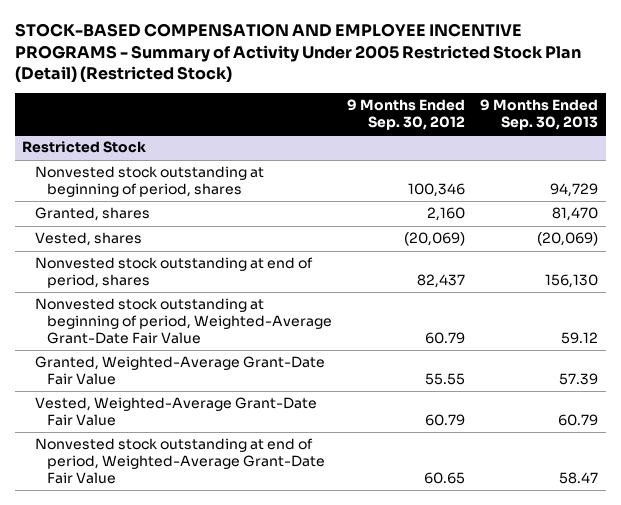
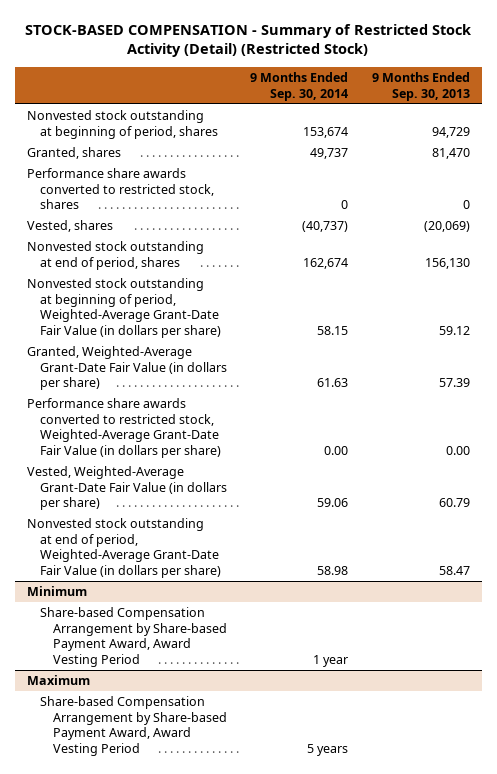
[14,23,581,82] STOCK-BASED COMPENSATION AND EMPLOYEE INCENTIVE PROGRAMS - Summary of Activity Under 2005 Restricted Stock Plan (Detail) (Restricted Stock) -> [25,23,472,58] STOCK-BASED COMPENSATION - Summary of Restricted Stock Activity (Detail) (Restricted Stock)
[347,99,466,130] 9 Months Ended Sep. 30, 2012 -> none
none -> [250,72,349,101] 9 Months Ended Sep. 30, 2014
[22,141,147,154] Restricted Stock -> none
none -> [26,168,214,210] Performance share awards converted to restricted stock, shares
[34,298,333,344] Nonvested stock outstanding at beginning of period, Weighted-Average Grant-Date Fair Value -> [26,278,221,338] Nonvested stock outstanding at beginning of period, Weighted-Average Grant-Date Fair Value (in dollars per share)
[34,356,325,386] Granted, Weighted-Average Grant-Date Fair Value -> [26,346,227,391] Granted, Weighted-Average Grant-Date Fair Value (in dollars per share)
none -> [26,398,221,458] Performance share awards converted to restricted stock, Weighted-Average Grant-Date Fair Value (in dollars per share)
[34,397,317,427] Vested, Weighted-Average Grant-Date Fair Value -> [26,466,227,511] Vested, Weighted-Average Grant-Date Fair Value (in dollars per share)
[34,438,326,484] Nonvested stock outstanding at end of period, Weighted-Average Grant-Date Fair Value -> [26,518,221,578] Nonvested stock outstanding at end of period, Weighted-Average Grant-Date Fair Value (in dollars per share)
none -> [26,586,87,597] Minimum
none -> [39,607,227,667] Share-based Compensation Arrangement by Share-based Payment Award, Award Vesting Period
none -> [26,675,90,686] Maximum
none -> [39,696,227,756] Share-based Compensation Arrangement by Share-based Payment Award, Award Vesting Period

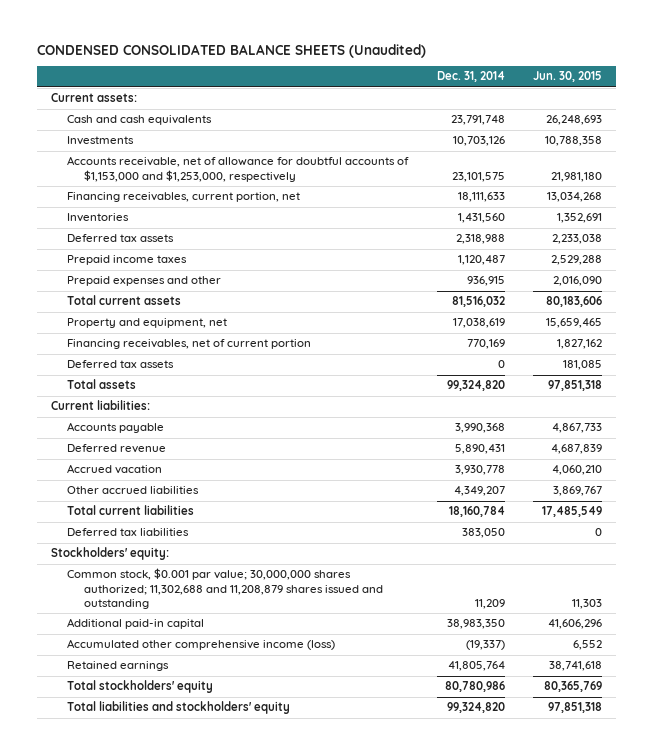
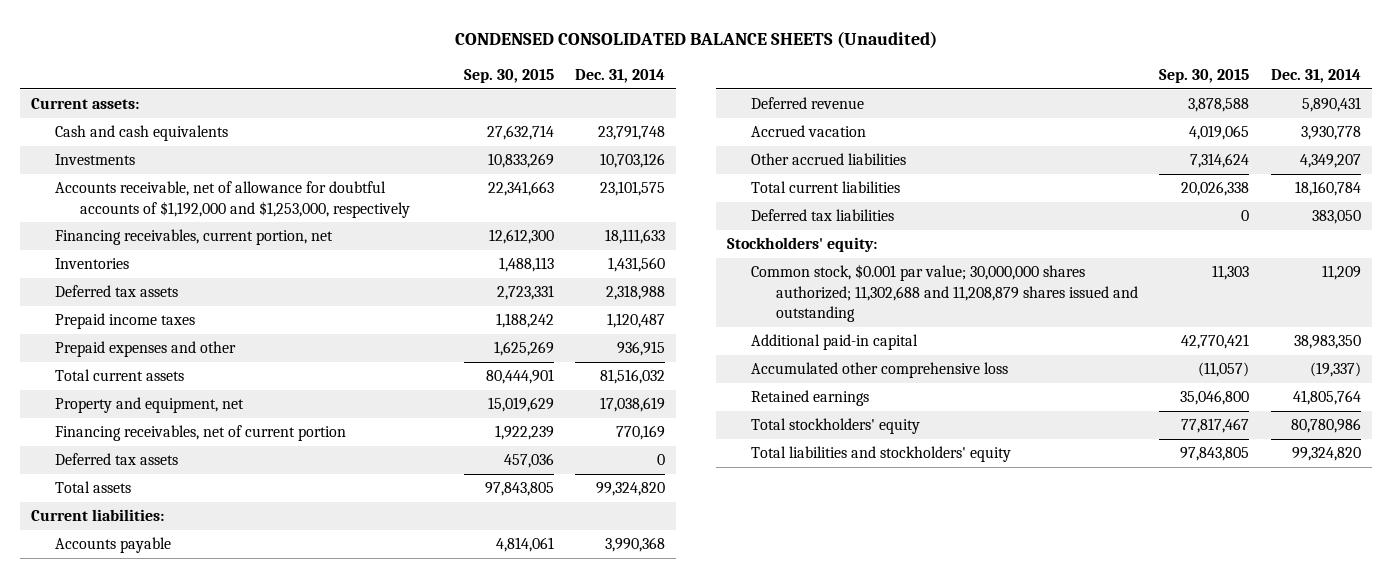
[532,71,602,83] Jun. 30, 2015 -> none
none -> [463,69,554,84] Sep. 30, 2015
[67,156,410,182] Accounts receivable, net of allowance for doubtful accounts of $1,153,000 and $1,253,000, respectively -> [55,181,410,218] Accounts receivable, net of allowance for doubtful accounts of $1,192,000 and $1,253,000, respectively
[67,639,336,651] Accumulated other comprehensive income (loss) -> [751,362,1009,379] Accumulated other comprehensive loss

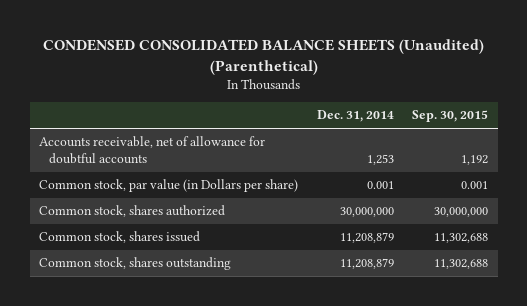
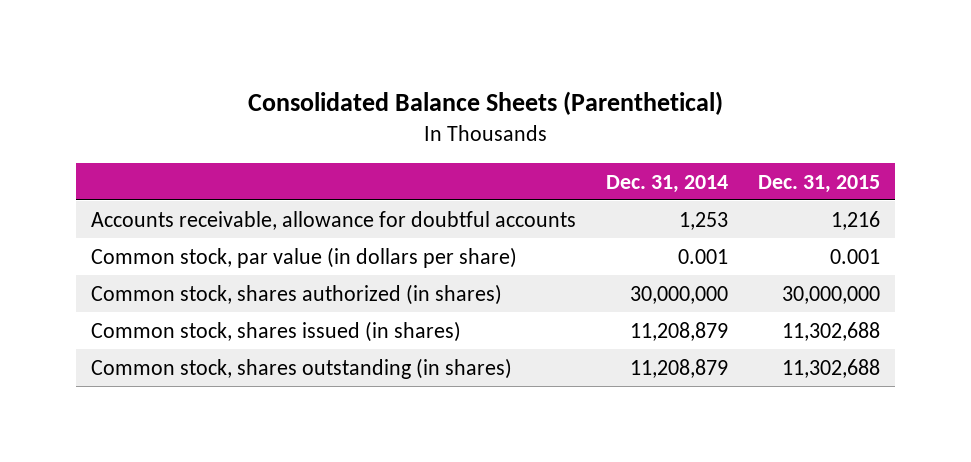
[42,39,484,75] CONDENSED CONSOLIDATED BALANCE SHEETS (Unaudited) (Parenthetical) -> [247,90,723,115] Consolidated Balance Sheets (Parenthetical)
[412,110,489,123] Sep. 30, 2015 -> none
none -> [758,174,881,193] Dec. 31, 2015
[39,136,266,165] Accounts receivable, net of allowance for doubtful accounts -> [91,210,577,230] Accounts receivable, allowance for doubtful accounts
[39,179,299,193] Common stock, par value (in Dollars per share) -> [91,246,518,268] Common stock, par value (in dollars per share)
[39,205,226,218] Common stock, shares authorized -> [91,283,503,305] Common stock, shares authorized (in shares)
[39,231,201,244] Common stock, shares issued -> [91,320,462,342] Common stock, shares issued (in shares)
[39,257,232,271] Common stock, shares outstanding -> [91,357,513,379] Common stock, shares outstanding (in shares)

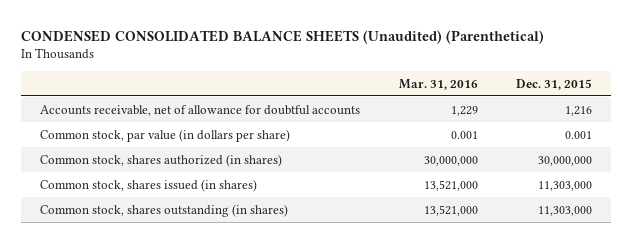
[247,90,723,115] Consolidated Balance Sheets (Parenthetical) -> [21,30,545,45] CONDENSED CONSOLIDATED BALANCE SHEETS (Unaudited) (Parenthetical)
[606,174,729,193] Dec. 31, 2014 -> none
none -> [398,78,478,90] Mar. 31, 2016
[91,210,577,230] Accounts receivable, allowance for doubtful accounts -> [40,104,361,116] Accounts receivable, net of allowance for doubtful accounts
[782,321,881,341] 11,302,688 -> [537,180,592,191] 11,303,000
[782,358,881,378] 11,302,688 -> [537,205,592,216] 11,303,000

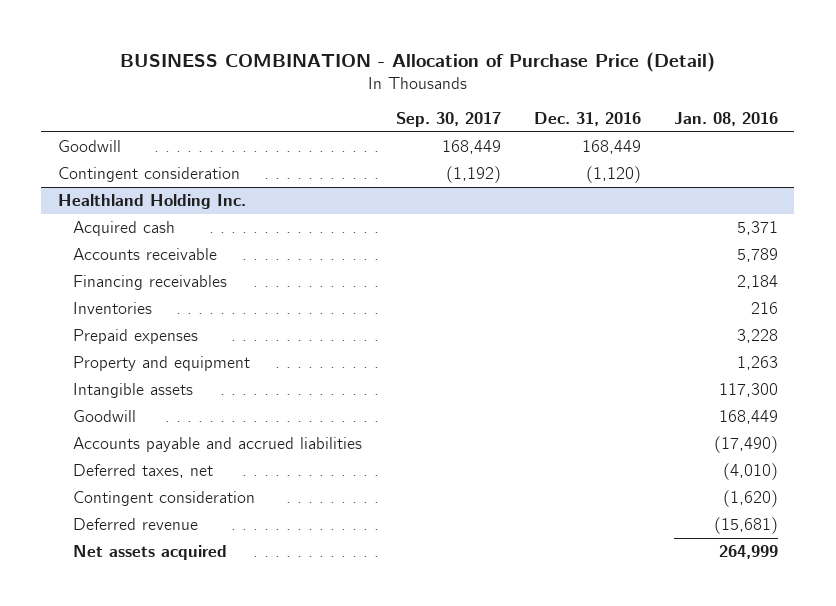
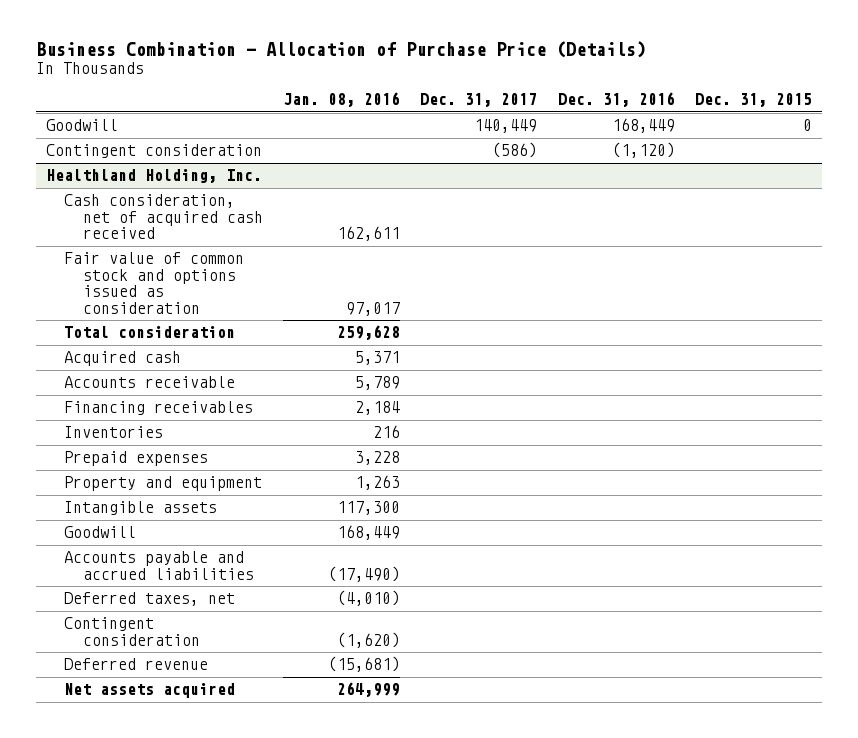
[119,51,715,72] BUSINESS COMBINATION - Allocation of Purchase Price (Detail) -> [35,41,646,59] Business Combination - Allocation of Purchase Price (Details)
[395,111,501,127] Sep. 30, 2017 -> none
none -> [420,93,538,108] Dec. 31, 2017
none -> [694,93,812,108] Dec. 31, 2015
[57,193,246,209] Healthland Holding Inc. -> [45,169,262,184] Healthland Holding, Inc.
none -> [64,194,263,240] Cash consideration, net of acquired cash received
none -> [64,252,245,314] Fair value of common stock and options issued as consideration
none -> [64,326,236,339] Total consideration

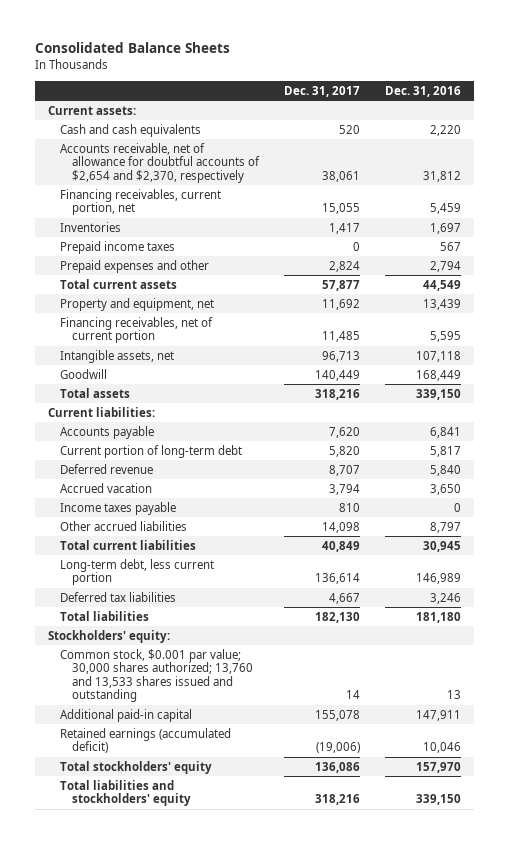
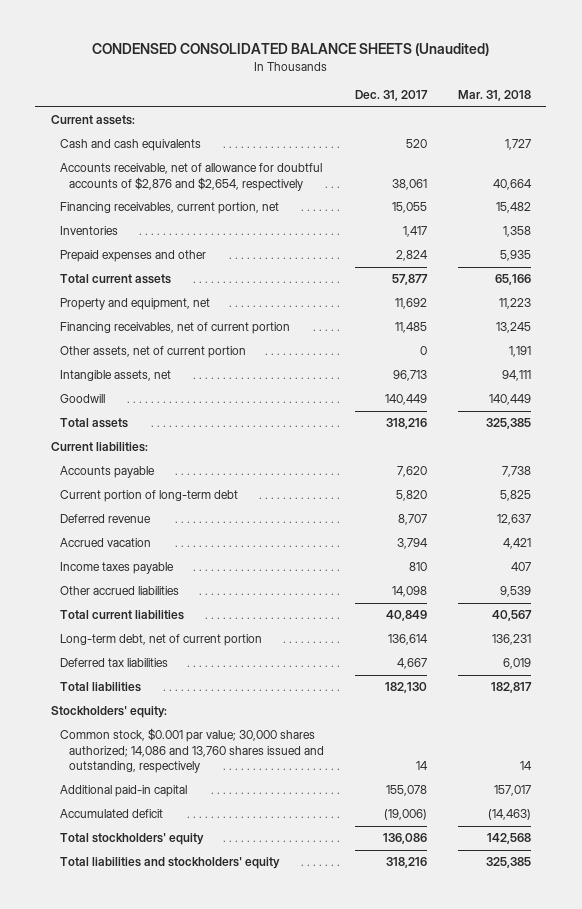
[35,42,231,54] Consolidated Balance Sheets -> [91,43,489,57] CONDENSED CONSOLIDATED BALANCE SHEETS (Unaudited)
[385,85,462,97] Dec. 31, 2016 -> none
none -> [457,90,531,102] Mar. 31, 2018
[59,142,260,183] Accounts receivable, net of allowance for doubtful accounts of $2,654 and $2,370, respectively -> [60,163,323,191] Accounts receivable, net of allowance for doubtful accounts of $2,876 and $2,654, respectively
[59,240,175,254] Prepaid income taxes -> none
none -> [60,346,247,359] Other assets, net of current portion
[59,558,214,586] Long-term debt, less current portion -> [60,634,263,647] Long-term debt, net of current portion
[59,648,253,703] Common stock, $0.001 par value; 30,000 shares authorized; 13,760 and 13,533 shares issued and outstanding -> [60,728,325,774] Common stock, $0.001 par value; 30,000 shares authorized; 14,086 and 13,760 shares issued and outstanding, respectively
[59,727,231,754] Retained earnings (accumulated deficit) -> [60,809,164,819] Accumulated deficit

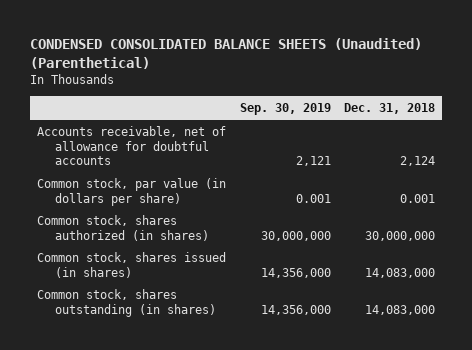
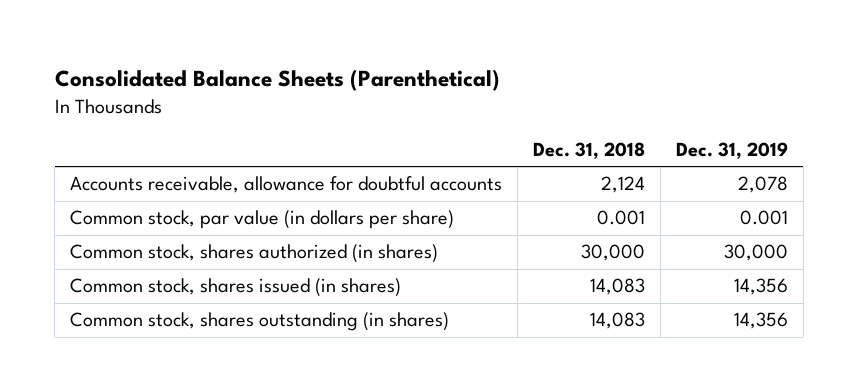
[30,38,423,69] CONDENSED CONSOLIDATED BALANCE SHEETS (Unaudited) (Parenthetical) -> [54,68,500,91] Consolidated Balance Sheets (Parenthetical)
[239,103,331,116] Sep. 30, 2019 -> none
none -> [675,142,788,160] Dec. 31, 2019
[37,125,227,166] Accounts receivable, net of allowance for doubtful accounts -> [70,176,503,194] Accounts receivable, allowance for doubtful accounts
[364,230,435,241] 30,000,000 -> [581,244,646,262] 30,000
[364,267,435,278] 14,083,000 -> [590,278,646,296] 14,083
[364,304,435,315] 14,083,000 -> [590,312,646,330] 14,083

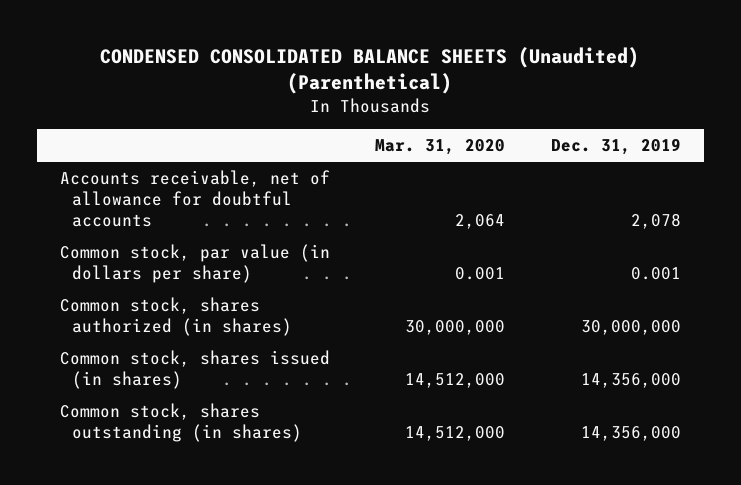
[54,68,500,91] Consolidated Balance Sheets (Parenthetical) -> [100,47,640,95] CONDENSED CONSOLIDATED BALANCE SHEETS (Unaudited) (Parenthetical)
[533,142,646,160] Dec. 31, 2018 -> none
none -> [375,139,506,156] Mar. 31, 2020
[70,176,503,194] Accounts receivable, allowance for doubtful accounts -> [59,169,330,227] Accounts receivable, net of allowance for doubtful accounts
[723,244,788,262] 30,000 -> [581,319,682,335] 30,000,000
[733,278,788,296] 14,356 -> [581,372,682,388] 14,356,000
[733,312,788,330] 14,356 -> [581,425,682,441] 14,356,000

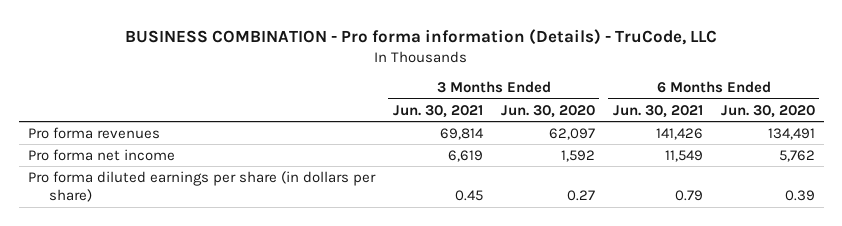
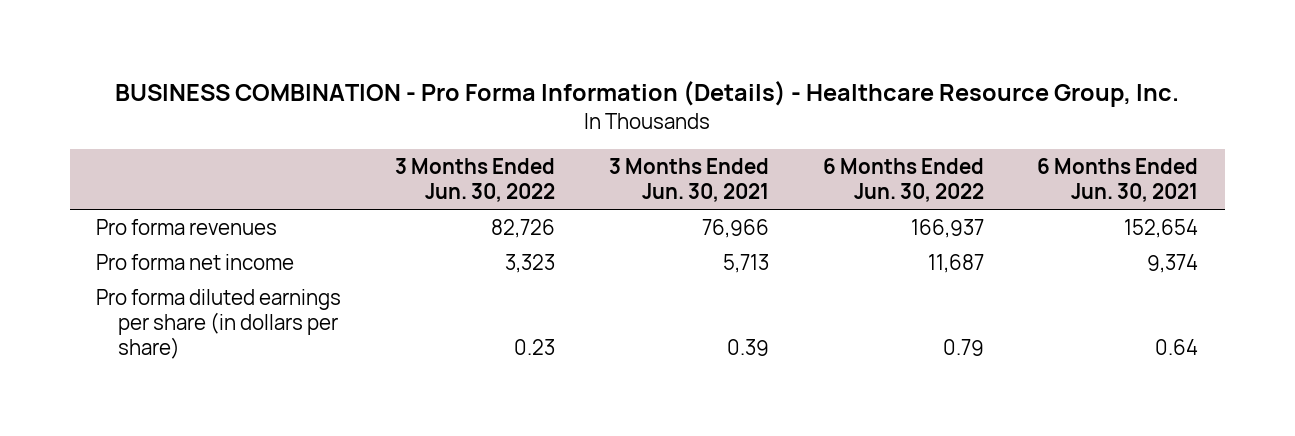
[125,28,718,45] BUSINESS COMBINATION - Pro forma information (Details) - TruCode, LLC -> [115,81,1180,108] BUSINESS COMBINATION - Pro Forma Information (Details) - Healthcare Resource Group, Inc.
[500,104,595,118] Jun. 30, 2020 -> none
[720,104,815,118] Jun. 30, 2020 -> none
none -> [395,157,556,203] 3 Months Ended Jun. 30, 2022
none -> [822,157,984,203] 6 Months Ended Jun. 30, 2022
[439,127,484,140] 69,814 -> [701,219,769,239] 76,966
[655,127,703,140] 141,426 -> [1124,219,1199,239] 152,654
[447,149,483,162] 6,619 -> [722,254,769,274] 5,713
[664,149,703,162] 11,549 -> [1147,254,1199,274] 9,374
[454,190,483,202] 0.45 -> [726,339,769,357] 0.39
[674,190,703,202] 0.79 -> [1155,339,1199,356] 0.64

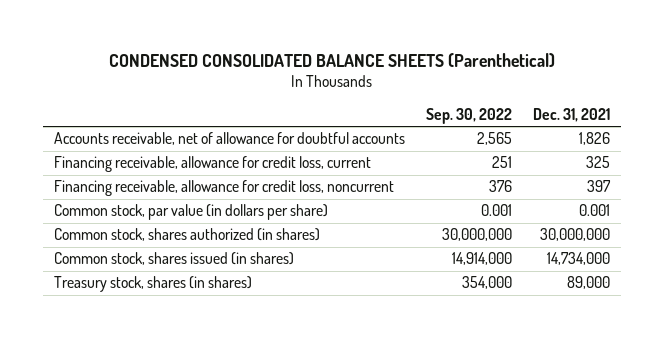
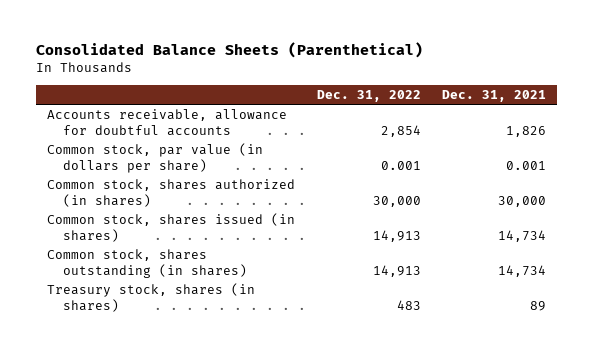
[109,52,556,67] CONDENSED CONSOLIDATED BALANCE SHEETS (Parenthetical) -> [35,42,423,59] Consolidated Balance Sheets (Parenthetical)
[426,108,513,125] Sep. 30, 2022 -> none
none -> [316,90,421,103] Dec. 31, 2022
[53,156,371,173] Financing receivable, allowance for credit loss, current -> none
[53,180,394,197] Financing receivable, allowance for credit loss, noncurrent -> none
[53,132,405,146] Accounts receivable, net of allowance for doubtful accounts -> [46,109,287,136] Accounts receivable, allowance for doubtful accounts
[540,228,611,242] 30,000,000 -> [498,195,547,207] 30,000
[547,252,611,266] 14,734,000 -> [498,229,547,242] 14,734
none -> [46,249,248,278] Common stock, shares outstanding (in shares)
[567,276,611,290] 89,000 -> [530,300,547,311] 89

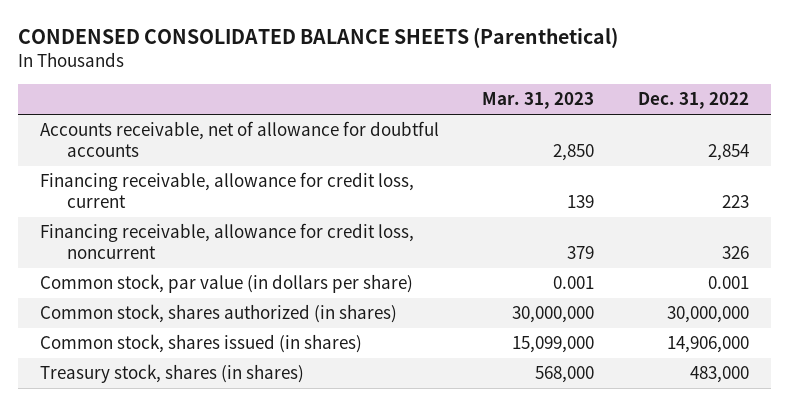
[35,42,423,59] Consolidated Balance Sheets (Parenthetical) -> [18,27,619,49] CONDENSED CONSOLIDATED BALANCE SHEETS (Parenthetical)
[442,90,547,103] Dec. 31, 2021 -> none
none -> [482,92,595,110] Mar. 31, 2023
[46,109,287,136] Accounts receivable, allowance for doubtful accounts -> [39,121,439,158] Accounts receivable, net of allowance for doubtful accounts
none -> [39,172,414,209] Financing receivable, allowance for credit loss, current
none -> [39,223,414,260] Financing receivable, allowance for credit loss, noncurrent
[46,249,248,278] Common stock, shares outstanding (in shares) -> none
[372,195,421,207] 30,000 -> [667,306,750,324] 30,000,000
[372,229,421,242] 14,913 -> [667,336,750,354] 14,906,000
[396,299,421,310] 483 -> [690,366,750,384] 483,000

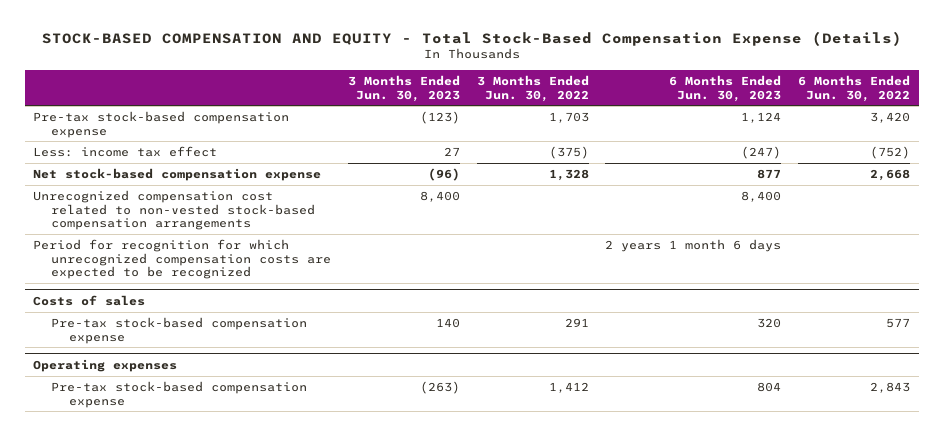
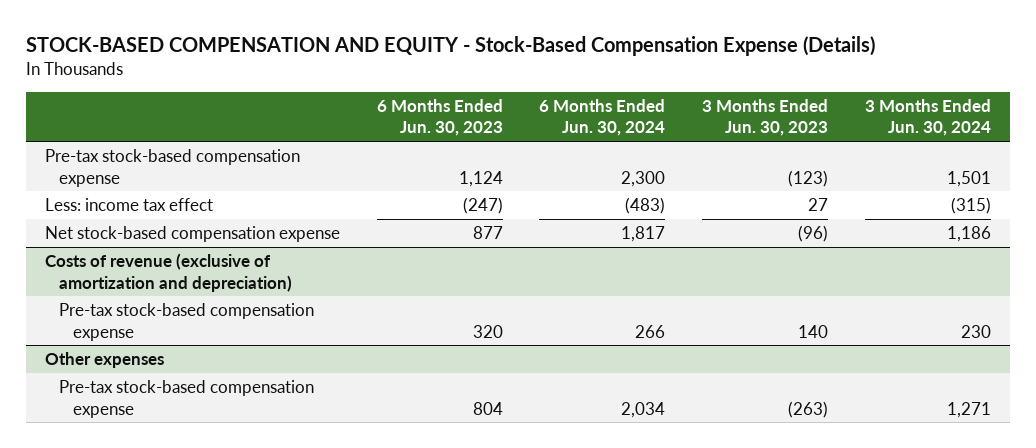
[41,30,902,46] STOCK-BASED COMPENSATION AND EQUITY - Total Stock-Based Compensation Expense (Details) -> [26,36,876,57] STOCK-BASED COMPENSATION AND EQUITY - Stock-Based Compensation Expense (Details)
[476,75,589,102] 3 Months Ended Jun. 30, 2022 -> none
[798,75,911,102] 6 Months Ended Jun. 30, 2022 -> none
none -> [539,99,666,137] 6 Months Ended Jun. 30, 2024
none -> [865,99,992,137] 3 Months Ended Jun. 30, 2024
[33,189,315,231] Unrecognized compensation cost related to non-vested stock-based compensation arrangements -> none
[33,238,331,280] Period for recognition for which unrecognized compensation costs are expected to be recognized -> none
[33,294,146,306] Costs of sales -> [44,253,292,292] Costs of revenue (exclusive of amortization and depreciation)
[33,358,178,372] Operating expenses -> none
none -> [44,352,164,369] Other expenses

